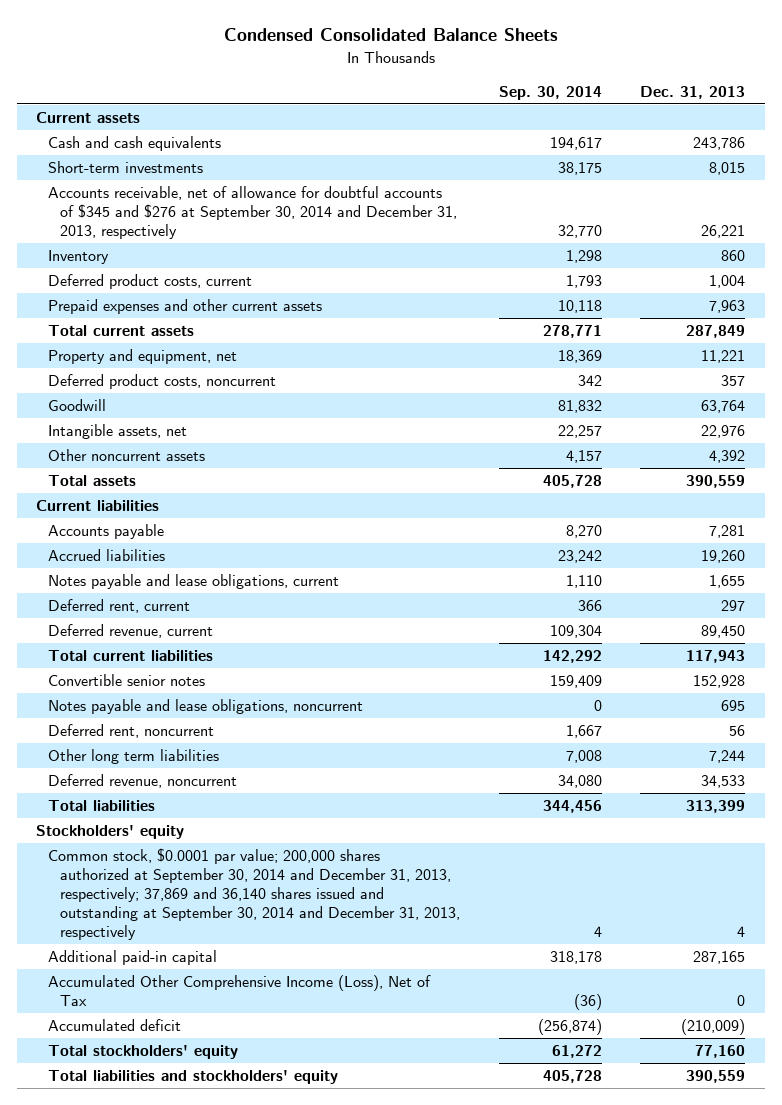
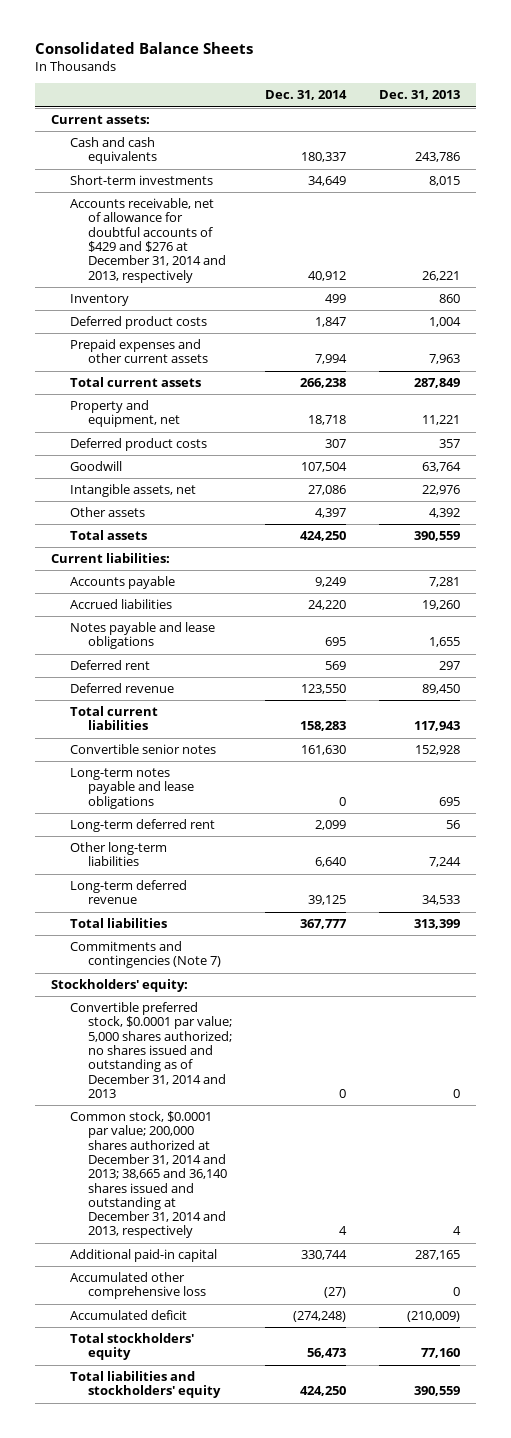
[223,28,558,42] Condensed Consolidated Balance Sheets -> [34,42,253,55] Consolidated Balance Sheets
[498,85,602,100] Sep. 30, 2014 -> none
none -> [264,90,347,101] Dec. 31, 2014
[36,112,141,124] Current assets -> [51,115,151,125] Current assets:
[48,186,458,240] Accounts receivable, net of allowance for doubtful accounts of $345 and $276 at September 30, 2014 and December 31, 2013, respectively -> [69,198,227,283] Accounts receivable, net of allowance for doubtful accounts of $429 and $276 at December 31, 2014 and 2013, respectively
[48,274,253,290] Deferred product costs, current -> [69,316,207,330] Deferred product costs
[48,374,277,390] Deferred product costs, noncurrent -> [69,438,207,452] Deferred product costs
[48,449,206,462] Other noncurrent assets -> [69,507,145,518] Other assets
[36,500,160,512] Current liabilities -> [51,553,171,564] Current liabilities:
[48,574,340,590] Notes payable and lease obligations, current -> [69,622,215,650] Notes payable and lease obligations
[48,599,191,614] Deferred rent, current -> [69,660,150,671] Deferred rent
[48,624,214,639] Deferred revenue, current -> [69,683,174,694] Deferred revenue
[48,699,364,715] Notes payable and lease obligations, noncurrent -> [69,768,195,809] Long-term notes payable and lease obligations
[48,724,215,739] Deferred rent, noncurrent -> [69,819,215,833] Long-term deferred rent
[48,749,220,765] Other long term liabilities -> [69,842,167,867] Other long-term liabilities
[48,774,238,789] Deferred revenue, noncurrent -> [69,880,187,905] Long-term deferred revenue
none -> [69,941,222,969] Commitments and contingencies (Note 7)
[36,825,185,840] Stockholders' equity -> [51,979,189,993] Stockholders' equity:
none -> [69,1002,233,1098] Convertible preferred stock, $0.0001 par value; 5,000 shares authorized; no shares issued and outstanding as of December 31, 2014 and 2013
[48,848,461,941] Common stock, $0.0001 par value; 200,000 shares authorized at September 30, 2014 and December 31, 2013, respectively; 37,869 and 36,140 shares issued and outstanding at September 30, 2014 and December 31, 2013, respectively -> [69,1111,228,1239] Common stock, $0.0001 par value; 200,000 shares authorized at December 31, 2014 and 2013; 38,665 and 36,140 shares issued and outstanding at December 31, 2014 and 2013, respectively
[48,975,432,1007] Accumulated Other Comprehensive Income (Loss), Net of Tax -> [69,1272,207,1300] Accumulated other comprehensive loss

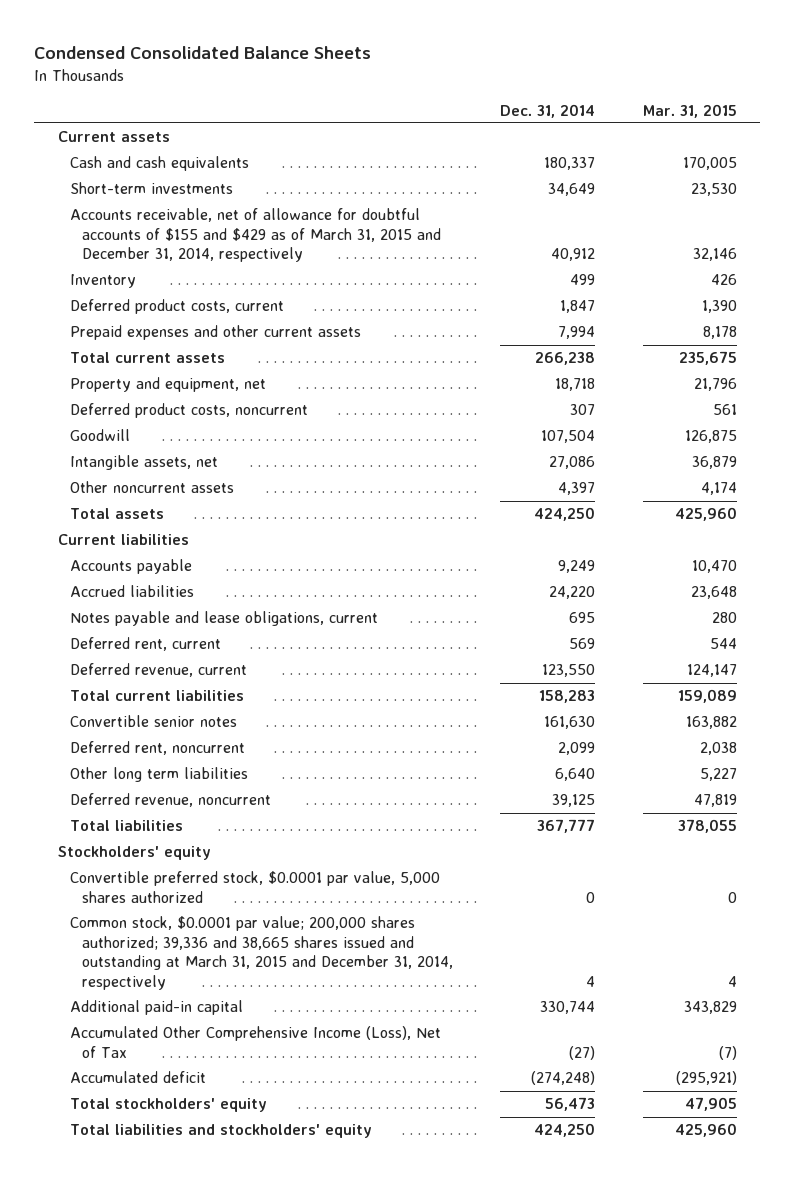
[34,42,253,55] Consolidated Balance Sheets -> [34,46,372,60] Condensed Consolidated Balance Sheets
[378,90,460,101] Dec. 31, 2013 -> none
none -> [642,103,737,118] Mar. 31, 2015
[51,115,151,125] Current assets: -> [57,131,170,143] Current assets
[69,198,227,283] Accounts receivable, net of allowance for doubtful accounts of $429 and $276 at December 31, 2014 and 2013, respectively -> [69,208,442,263] Accounts receivable, net of allowance for doubtful accounts of $155 and $429 as of March 31, 2015 and December 31, 2014, respectively
[69,316,207,330] Deferred product costs -> [69,299,284,315] Deferred product costs, current
[69,438,207,452] Deferred product costs -> [69,403,308,419] Deferred product costs, noncurrent
[69,507,145,518] Other assets -> [69,481,234,494] Other noncurrent assets
[51,553,171,564] Current liabilities: -> [57,534,189,546] Current liabilities
[69,622,215,650] Notes payable and lease obligations -> [69,611,378,627] Notes payable and lease obligations, current
[69,660,150,671] Deferred rent -> [69,637,221,652] Deferred rent, current
[69,683,174,694] Deferred revenue -> [69,663,247,678] Deferred revenue, current
[69,768,195,809] Long-term notes payable and lease obligations -> none
[69,819,215,833] Long-term deferred rent -> [69,741,245,756] Deferred rent, noncurrent
[69,842,167,867] Other long-term liabilities -> [69,767,248,783] Other long term liabilities
[69,880,187,905] Long-term deferred revenue -> [69,793,271,808] Deferred revenue, noncurrent
[69,941,222,969] Commitments and contingencies (Note 7) -> none
[51,979,189,993] Stockholders' equity: -> [57,846,211,861] Stockholders' equity
[69,1002,233,1098] Convertible preferred stock, $0.0001 par value; 5,000 shares authorized; no shares issued and outstanding as of December 31, 2014 and 2013 -> [69,871,440,903] Convertible preferred stock, $0.0001 par value, 5,000 shares authorized
[69,1111,228,1239] Common stock, $0.0001 par value; 200,000 shares authorized at December 31, 2014 and 2013; 38,665 and 36,140 shares issued and outstanding at December 31, 2014 and 2013, respectively -> [69,916,454,990] Common stock, $0.0001 par value; 200,000 shares authorized; 39,336 and 38,665 shares issued and outstanding at March 31, 2015 and December 31, 2014, respectively
[69,1272,207,1300] Accumulated other comprehensive loss -> [69,1026,441,1058] Accumulated Other Comprehensive Income (Loss), Net of Tax

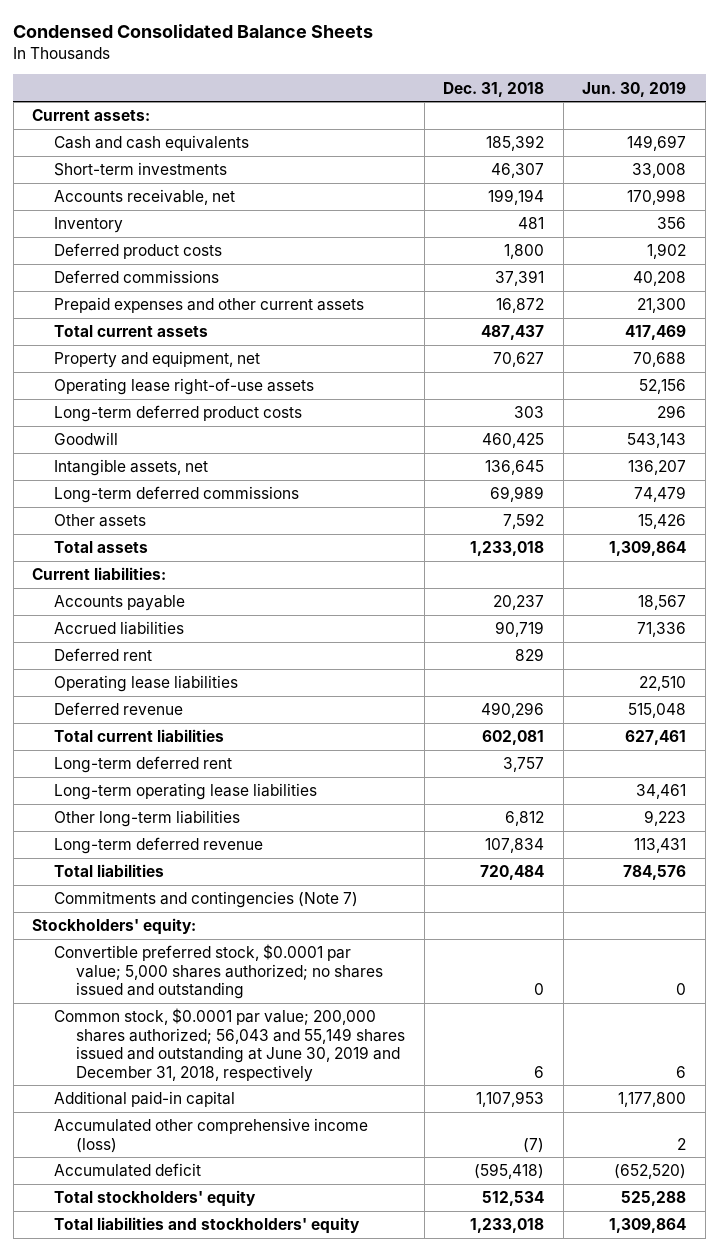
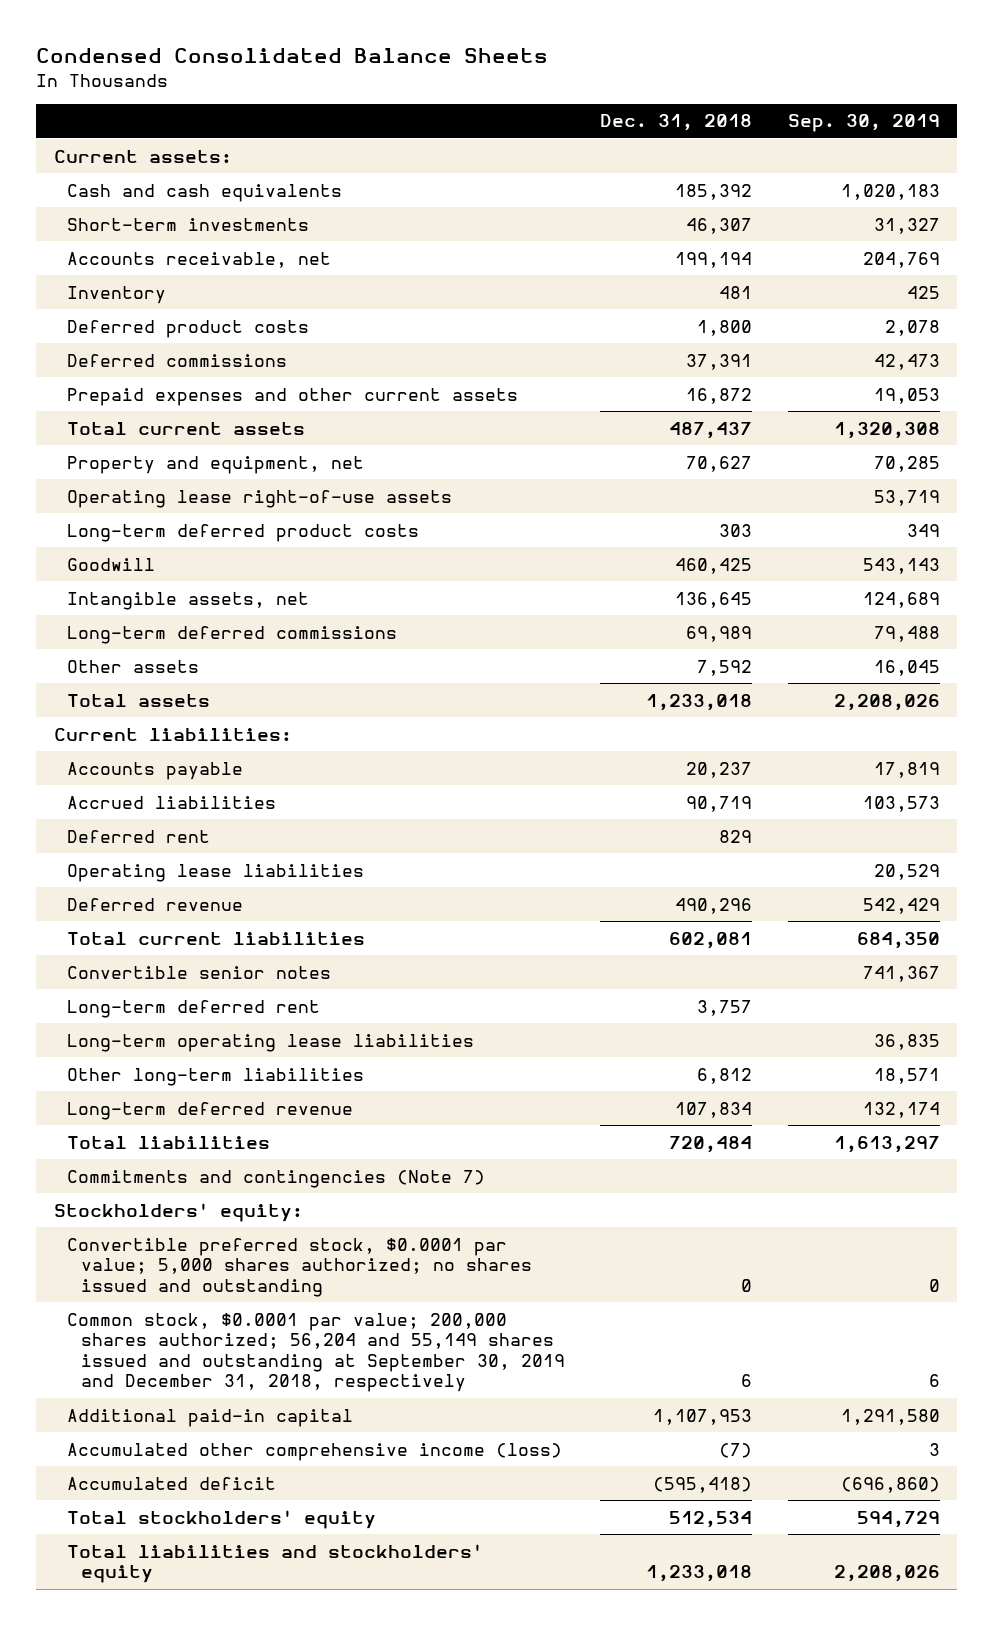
[582,81,687,97] Jun. 30, 2019 -> none
none -> [787,114,940,133] Sep. 30, 2019
none -> [67,965,332,979] Convertible senior notes
[54,1008,405,1082] Common stock, $0.0001 par value; 200,000 shares authorized; 56,043 and 55,149 shares issued and outstanding at June 30, 2019 and December 31, 2018, respectively -> [67,1312,565,1393] Common stock, $0.0001 par value; 200,000 shares authorized; 56,204 and 55,149 shares issued and outstanding at September 30, 2019 and December 31, 2018, respectively

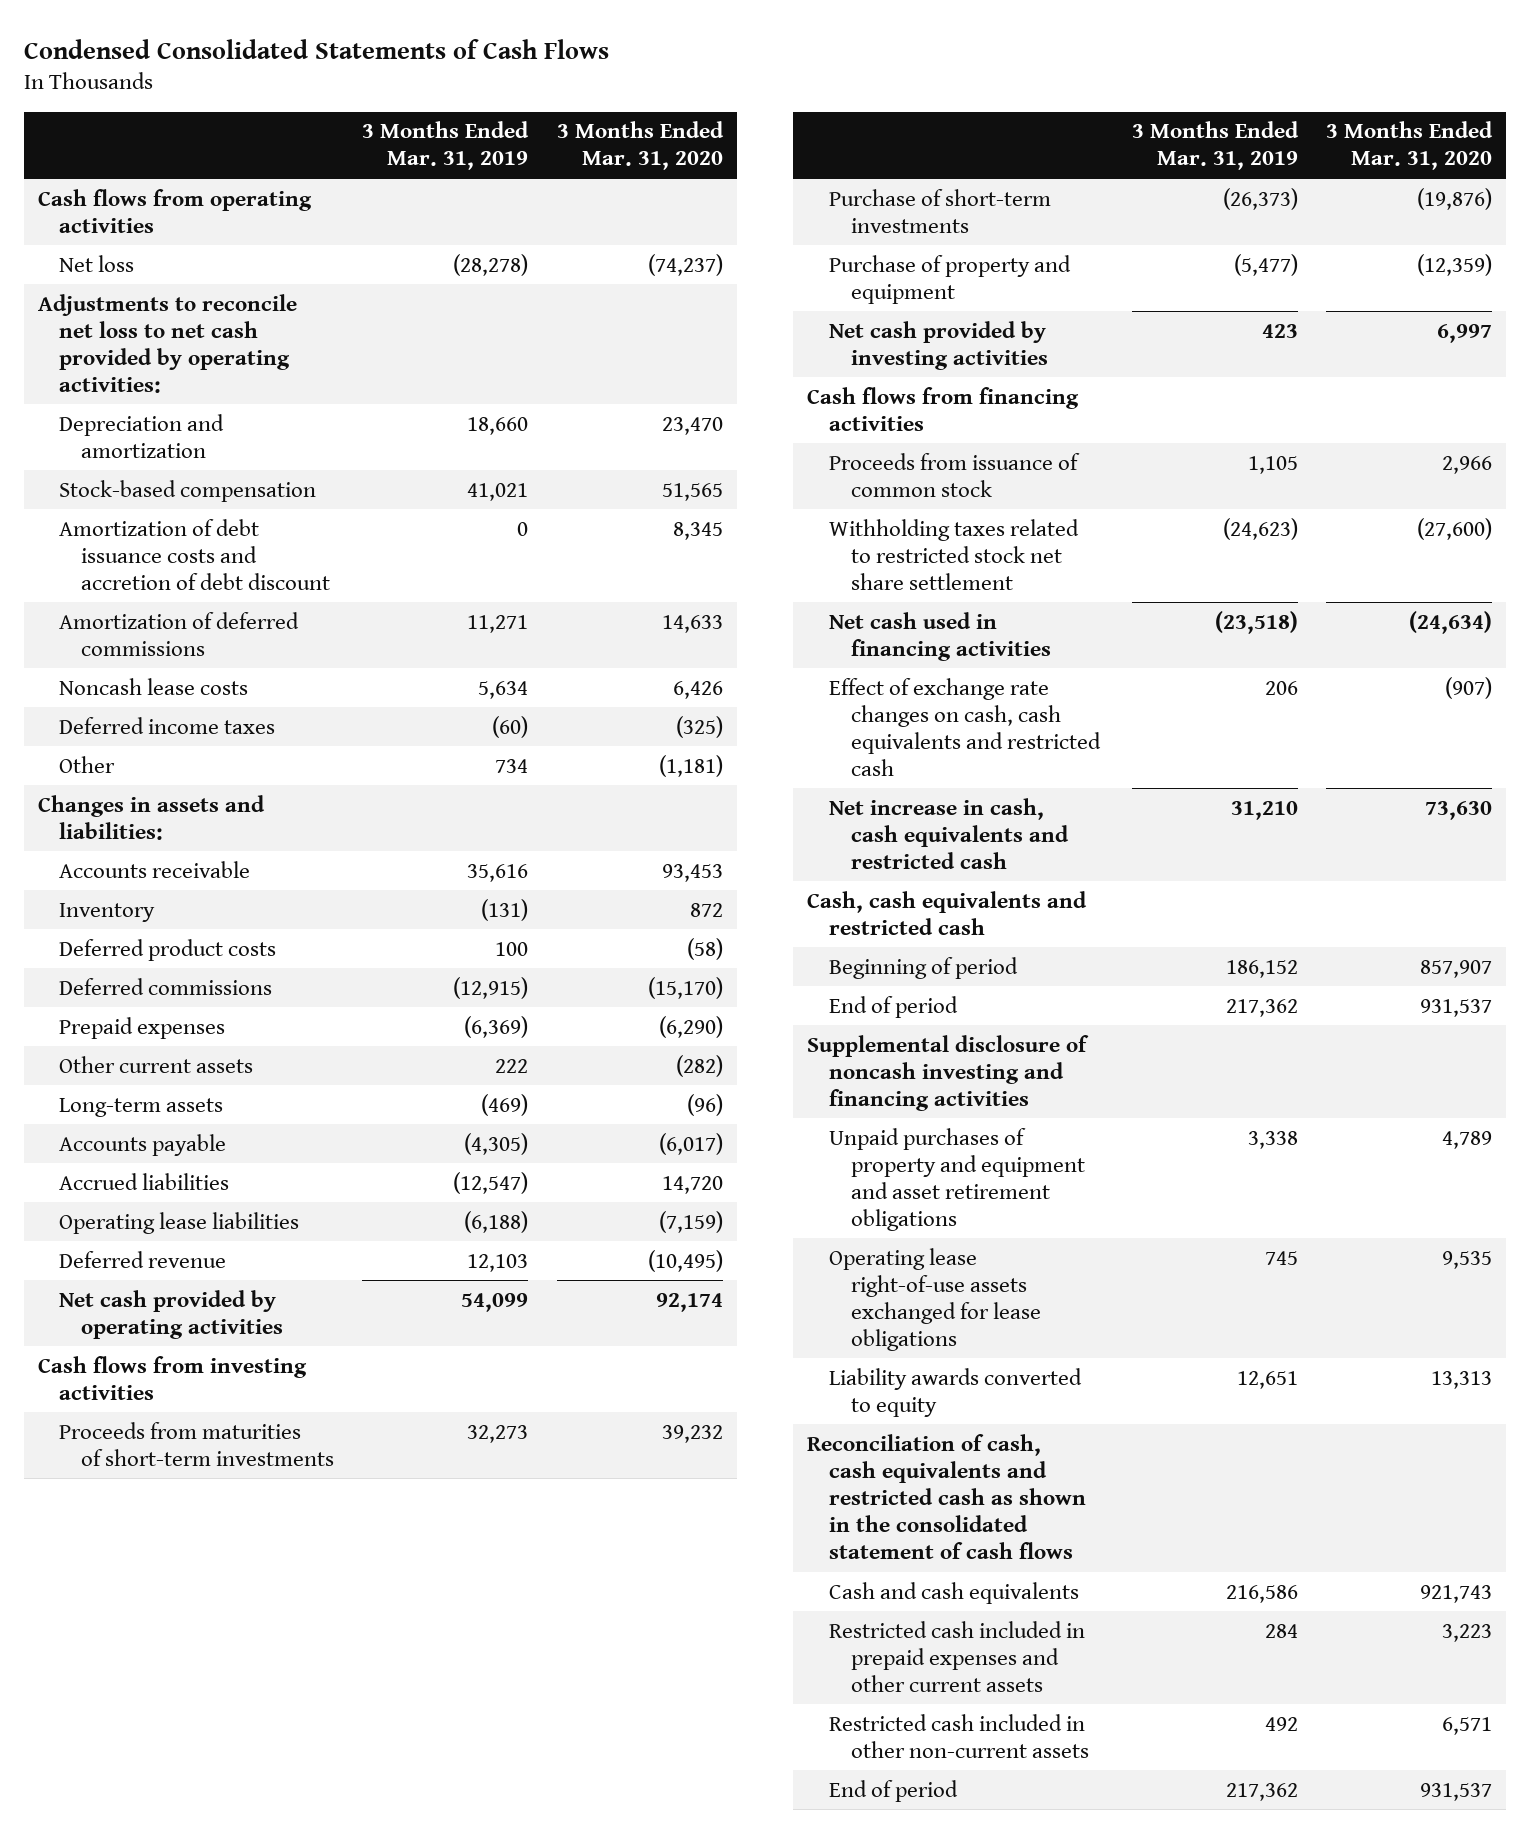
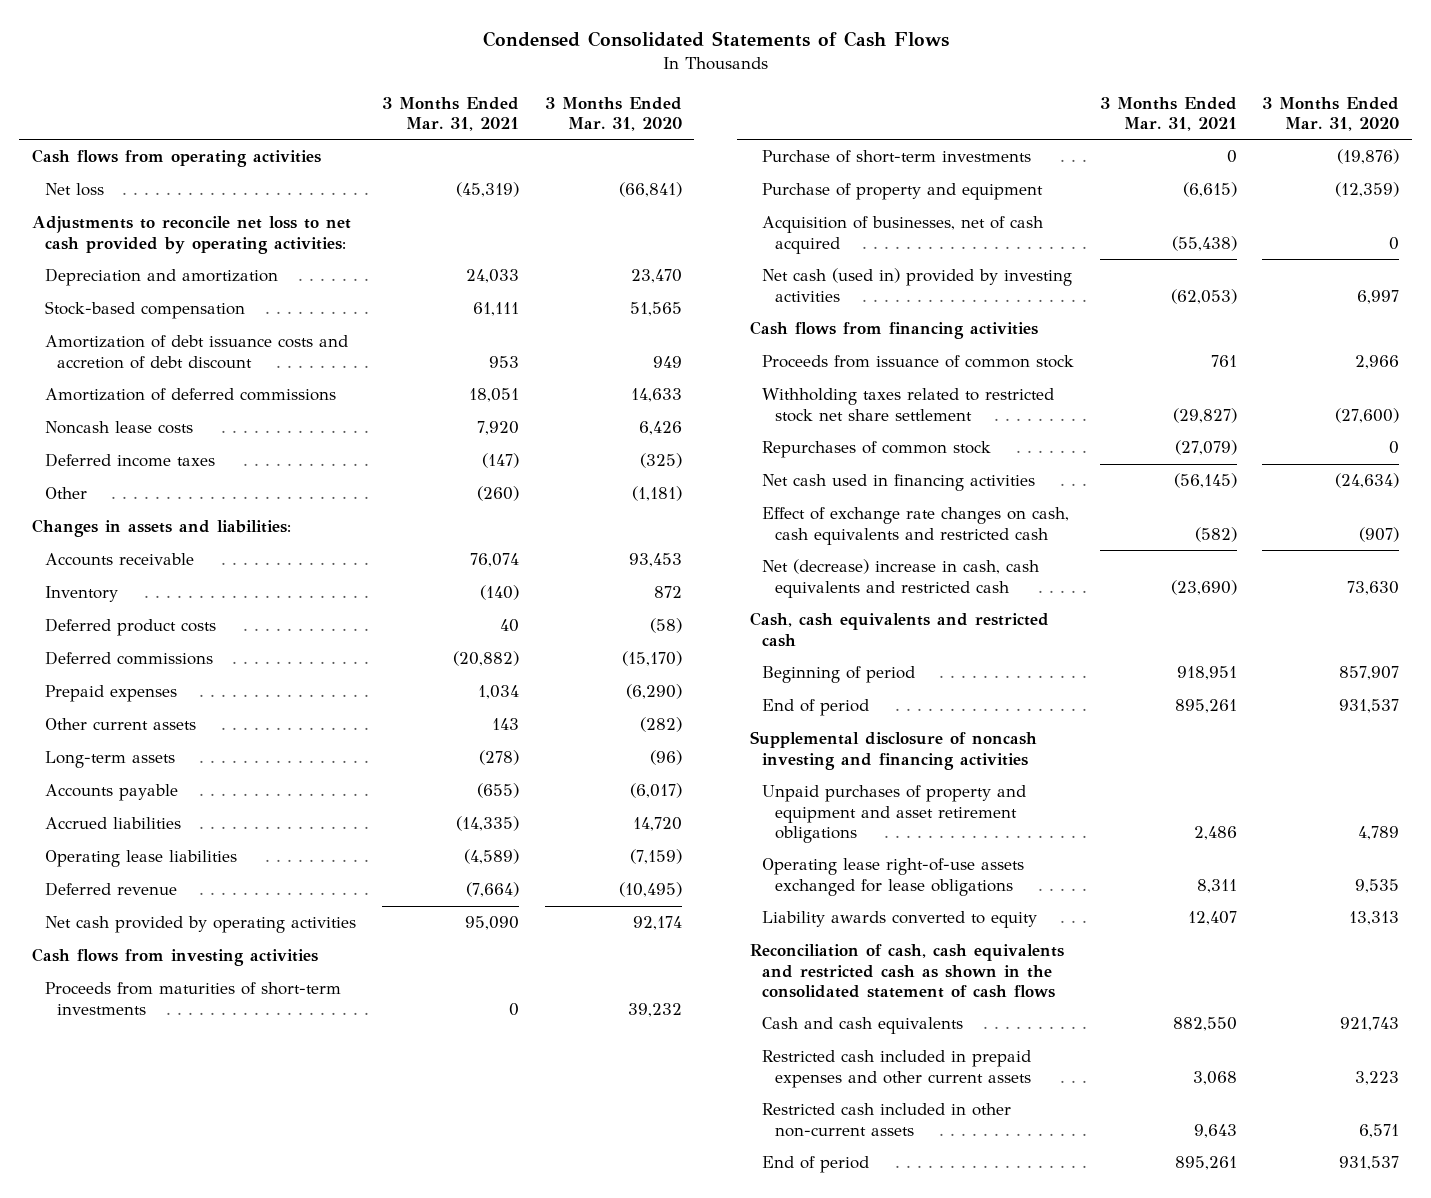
[362,121,530,171] 3 Months Ended Mar. 31, 2019 -> none
none -> [382,96,520,131] 3 Months Ended Mar. 31, 2021
[647,253,723,276] (74,237) -> [618,182,682,198] (66,841)
[672,521,723,540] 8,345 -> [652,355,682,368] 949
none -> [762,216,1044,254] Acquisition of businesses, net of cash acquired
[828,320,1048,370] Net cash provided by investing activities -> [762,268,1073,302] Net cash (used in) provided by investing activities
none -> [762,441,992,459] Repurchases of common stock
[828,797,1069,869] Net increase in cash, cash equivalents and restricted cash -> [762,559,1040,598] Net (decrease) increase in cash, cash equivalents and restricted cash

